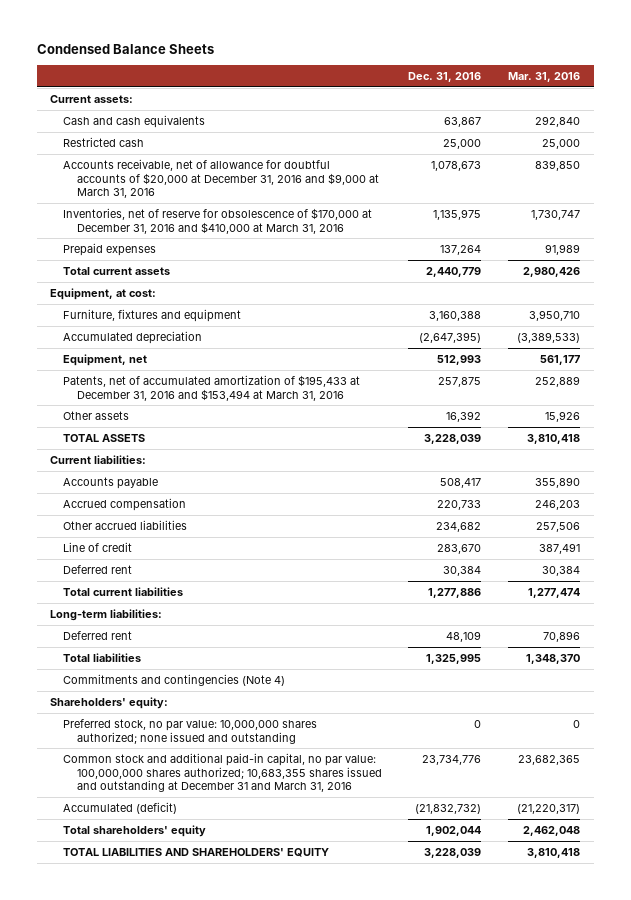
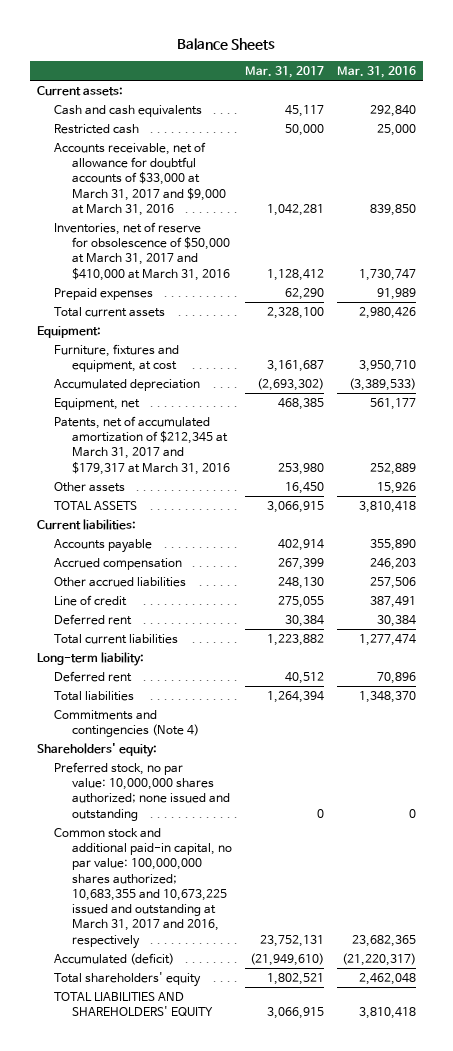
[36,44,214,55] Condensed Balance Sheets -> [177,37,276,50] Balance Sheets
[408,72,482,83] Dec. 31, 2016 -> none
none -> [244,66,324,79] Mar. 31, 2017
[63,158,379,199] Accounts receivable, net of allowance for doubtful accounts of $20,000 at December 31, 2016 and $9,000 at March 31, 2016 -> [54,141,226,216] Accounts receivable, net of allowance for doubtful accounts of $33,000 at March 31, 2017 and $9,000 at March 31, 2016
[63,207,373,234] Inventories, net of reserve for obsolescence of $170,000 at December 31, 2016 and $410,000 at March 31, 2016 -> [54,221,230,281] Inventories, net of reserve for obsolescence of $50,000 at March 31, 2017 and $410,000 at March 31, 2016
[50,287,157,300] Equipment, at cost: -> [36,325,101,338] Equipment:
[63,308,242,322] Furniture, fixtures and equipment -> [54,343,180,373] Furniture, fixtures and equipment, at cost
[63,374,361,401] Patents, net of accumulated amortization of $195,433 at December 31, 2016 and $153,494 at March 31, 2016 -> [54,415,230,475] Patents, net of accumulated amortization of $212,345 at March 31, 2017 and $179,317 at March 31, 2016
[50,608,163,621] Long-term liabilities: -> [36,651,144,666] Long-term liability:
[63,752,382,793] Common stock and additional paid-in capital, no par value: 100,000,000 shares authorized; 10,683,355 shares issued and outstanding at December 31 and March 31, 2016 -> [54,827,232,949] Common stock and additional paid-in capital, no par value: 100,000,000 shares authorized; 10,683,355 and 10,673,225 issued and outstanding at March 31, 2017 and 2016, respectively

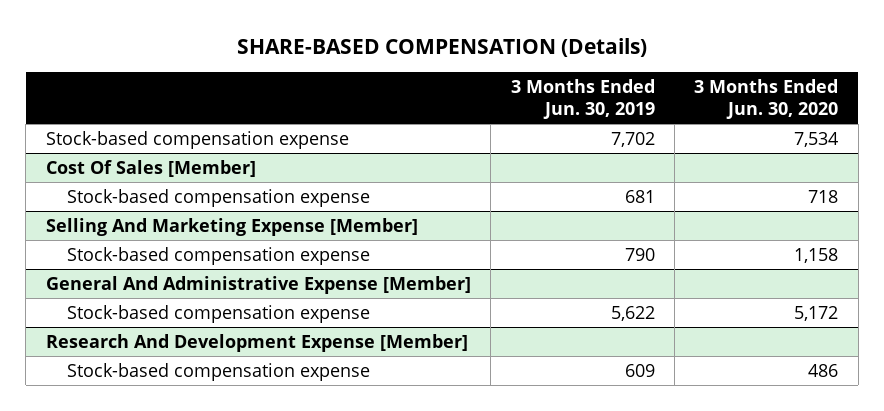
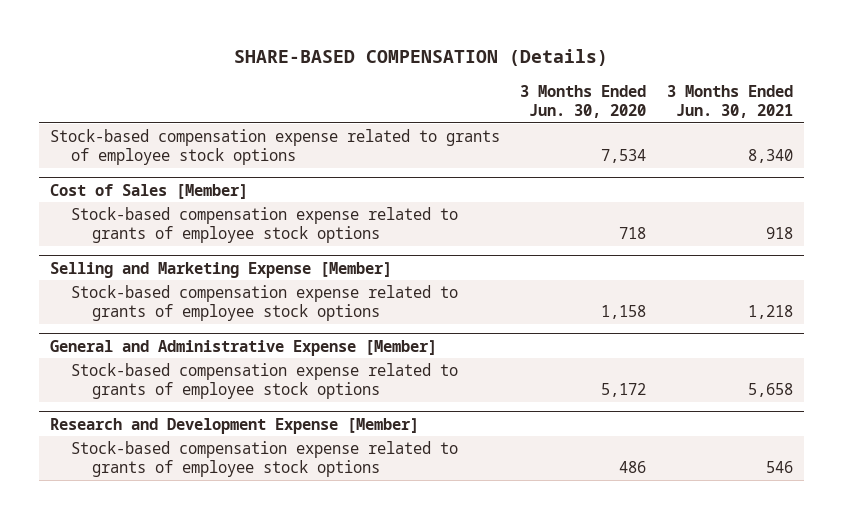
[510,78,655,120] 3 Months Ended Jun. 30, 2019 -> none
none -> [667,84,794,118] 3 Months Ended Jun. 30, 2021
[45,130,349,149] Stock-based compensation expense -> [49,128,500,166] Stock-based compensation expense related to grants of employee stock options
[45,159,256,177] Cost Of Sales [Member] -> [49,183,248,199] Cost of Sales [Member]
[67,188,371,207] Stock-based compensation expense -> [70,206,458,244] Stock-based compensation expense related to grants of employee stock options
[45,217,418,236] Selling And Marketing Expense [Member] -> [49,261,392,278] Selling and Marketing Expense [Member]
[67,246,371,265] Stock-based compensation expense -> [70,284,458,322] Stock-based compensation expense related to grants of employee stock options
[45,275,471,294] General And Administrative Expense [Member] -> [49,339,437,356] General and Administrative Expense [Member]
[67,304,371,323] Stock-based compensation expense -> [70,362,458,400] Stock-based compensation expense related to grants of employee stock options
[45,333,468,352] Research And Development Expense [Member] -> [49,417,419,434] Research and Development Expense [Member]
[67,362,371,381] Stock-based compensation expense -> [70,440,458,478] Stock-based compensation expense related to grants of employee stock options

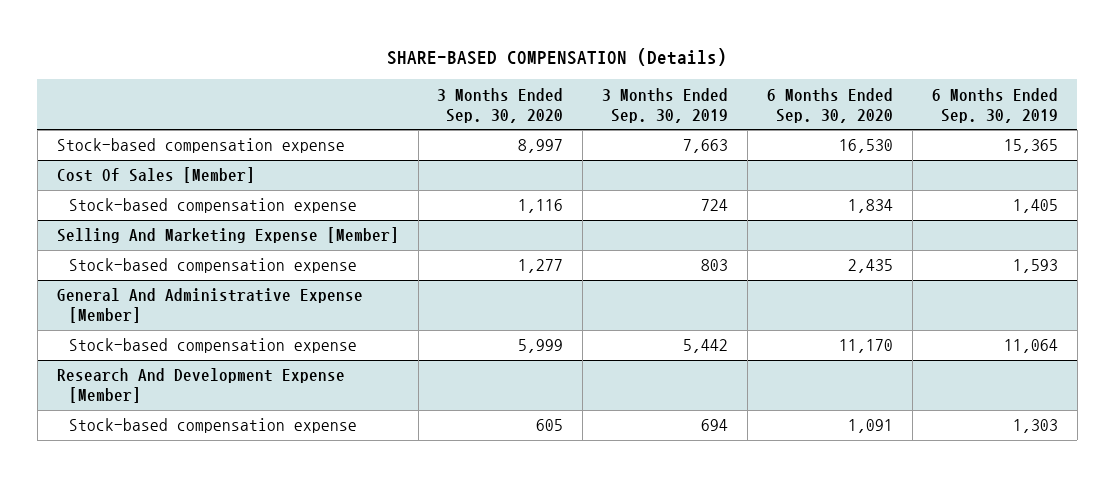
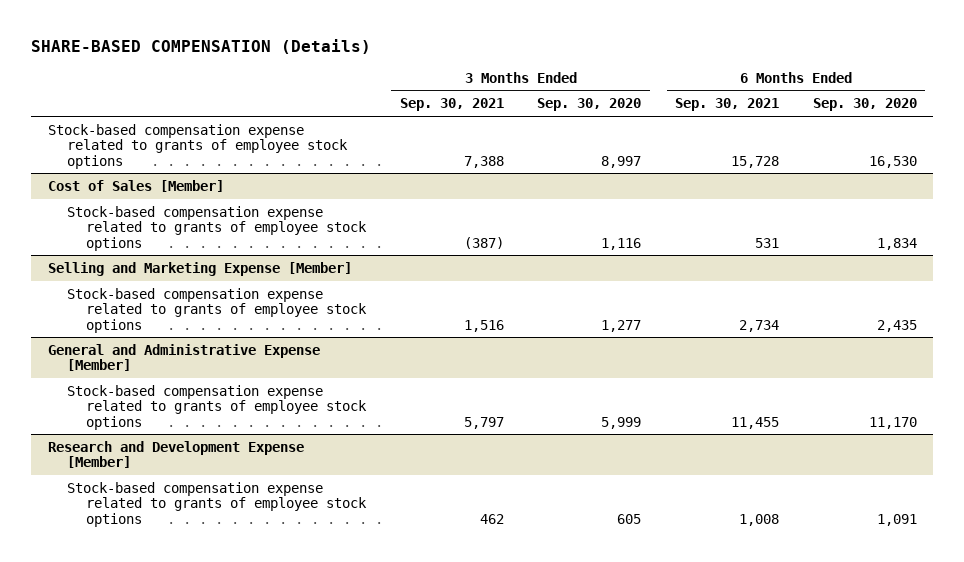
[602,87,729,123] 3 Months Ended Sep. 30, 2019 -> none
[931,87,1058,123] 6 Months Ended Sep. 30, 2019 -> none
none -> [399,98,504,112] Sep. 30, 2021
none -> [674,98,779,112] Sep. 30, 2021
[56,138,345,154] Stock-based compensation expense -> [47,123,349,169] Stock-based compensation expense related to grants of employee stock options
[56,167,255,184] Cost Of Sales [Member] -> [47,179,224,192] Cost of Sales [Member]
[68,198,357,214] Stock-based compensation expense -> [67,205,368,251] Stock-based compensation expense related to grants of employee stock options
[56,227,399,244] Selling And Marketing Expense [Member] -> [47,261,352,276] Selling and Marketing Expense [Member]
[68,258,357,274] Stock-based compensation expense -> [67,287,368,333] Stock-based compensation expense related to grants of employee stock options
[56,288,363,324] General And Administrative Expense [Member] -> [47,343,320,372] General and Administrative Expense [Member]
[68,338,357,354] Stock-based compensation expense -> [67,384,368,430] Stock-based compensation expense related to grants of employee stock options
[56,368,345,404] Research And Development Expense [Member] -> [47,440,304,469] Research and Development Expense [Member]
[68,418,357,434] Stock-based compensation expense -> [67,481,368,527] Stock-based compensation expense related to grants of employee stock options

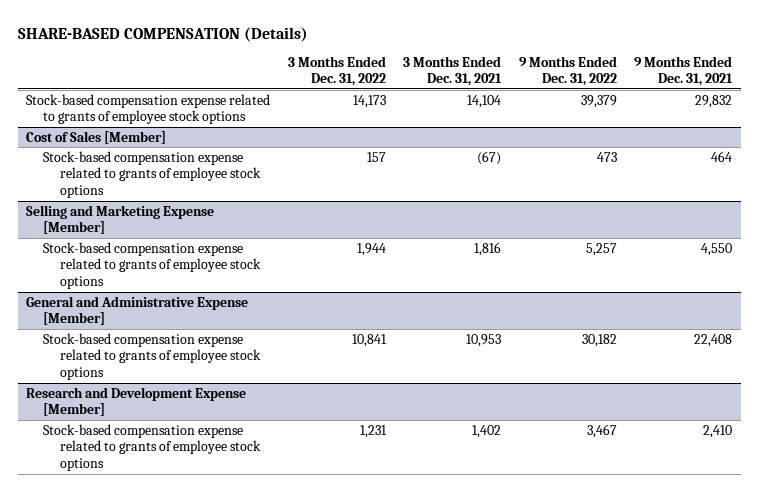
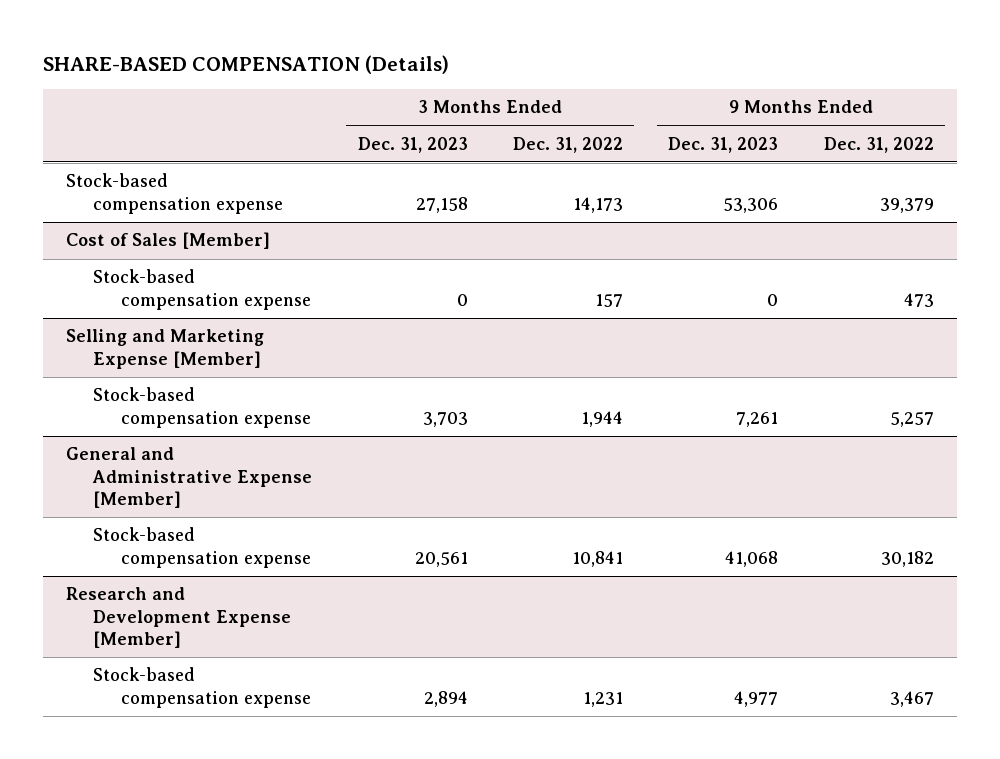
[403,55,503,87] 3 Months Ended Dec. 31, 2021 -> none
[633,55,733,87] 9 Months Ended Dec. 31, 2021 -> none
none -> [357,136,468,153] Dec. 31, 2023
none -> [668,136,779,153] Dec. 31, 2023
[26,93,271,125] Stock-based compensation expense related to grants of employee stock options -> [65,173,284,214] Stock-based compensation expense
[43,150,261,199] Stock-based compensation expense related to grants of employee stock options -> [93,269,311,310] Stock-based compensation expense
[43,241,261,290] Stock-based compensation expense related to grants of employee stock options -> [93,387,311,428] Stock-based compensation expense
[43,332,261,381] Stock-based compensation expense related to grants of employee stock options -> [93,527,311,568] Stock-based compensation expense
[43,423,261,472] Stock-based compensation expense related to grants of employee stock options -> [93,667,311,708] Stock-based compensation expense

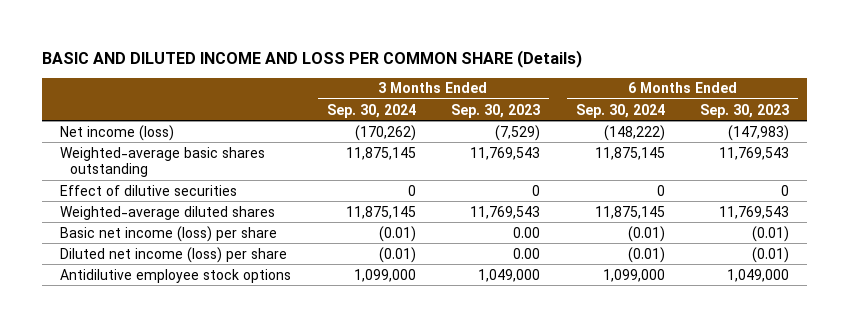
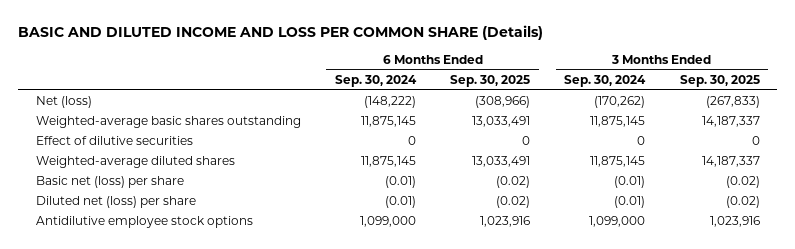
[451,103,541,118] Sep. 30, 2023 -> none
[700,103,790,118] Sep. 30, 2023 -> none
none -> [450,75,531,88] Sep. 30, 2025
none -> [679,75,760,88] Sep. 30, 2025
[59,124,174,141] Net income (loss) -> [35,96,92,109] Net (loss)
[59,225,277,242] Basic net income (loss) per share -> [35,176,184,189] Basic net (loss) per share
[59,246,287,263] Diluted net income (loss) per share -> [35,196,196,209] Diluted net (loss) per share

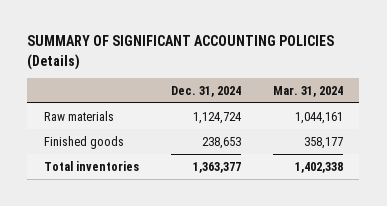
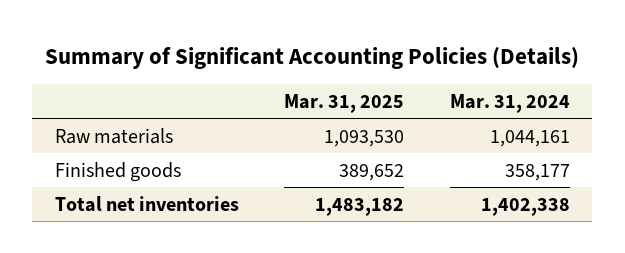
[27,35,335,70] SUMMARY OF SIGNIFICANT ACCOUNTING POLICIES (Details) -> [45,46,580,69] Summary of Significant Accounting Policies (Details)
[170,85,241,97] Dec. 31, 2024 -> none
none -> [284,93,405,113] Mar. 31, 2025
[43,160,139,171] Total inventories -> [55,195,240,212] Total net inventories

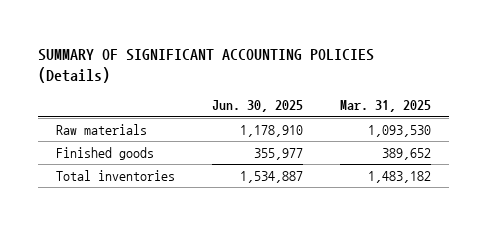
[45,46,580,69] Summary of Significant Accounting Policies (Details) -> [37,48,374,83] SUMMARY OF SIGNIFICANT ACCOUNTING POLICIES (Details)
[449,93,570,113] Mar. 31, 2024 -> none
none -> [212,100,304,113] Jun. 30, 2025
[55,195,240,212] Total net inventories -> [56,169,176,181] Total inventories

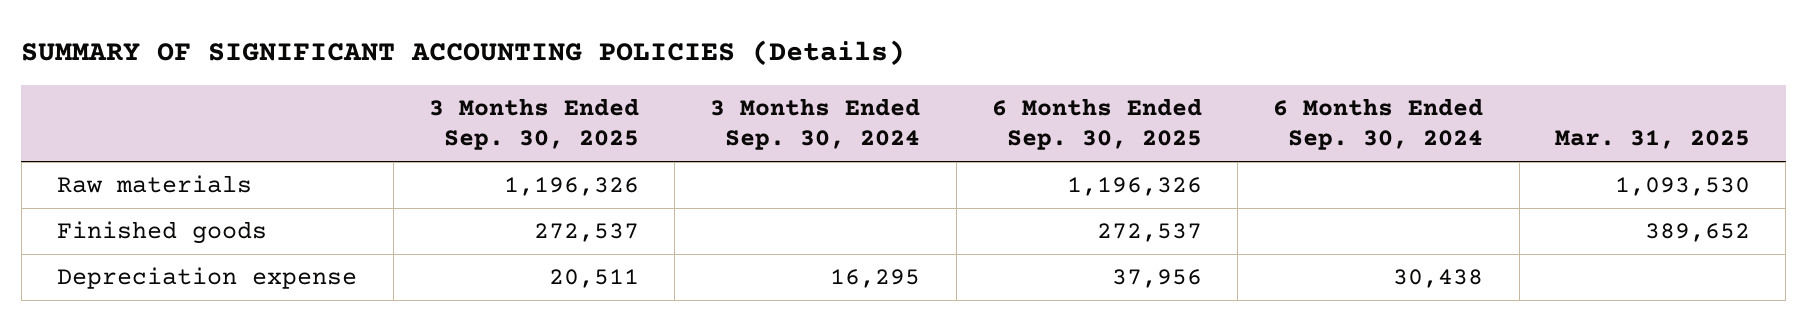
[212,100,304,113] Jun. 30, 2025 -> none
none -> [428,98,639,151] 3 Months Ended Sep. 30, 2025
none -> [710,98,921,151] 3 Months Ended Sep. 30, 2024
none -> [991,98,1202,151] 6 Months Ended Sep. 30, 2025
none -> [1273,98,1484,151] 6 Months Ended Sep. 30, 2024
[56,169,176,181] Total inventories -> none
none -> [57,267,358,290] Depreciation expense

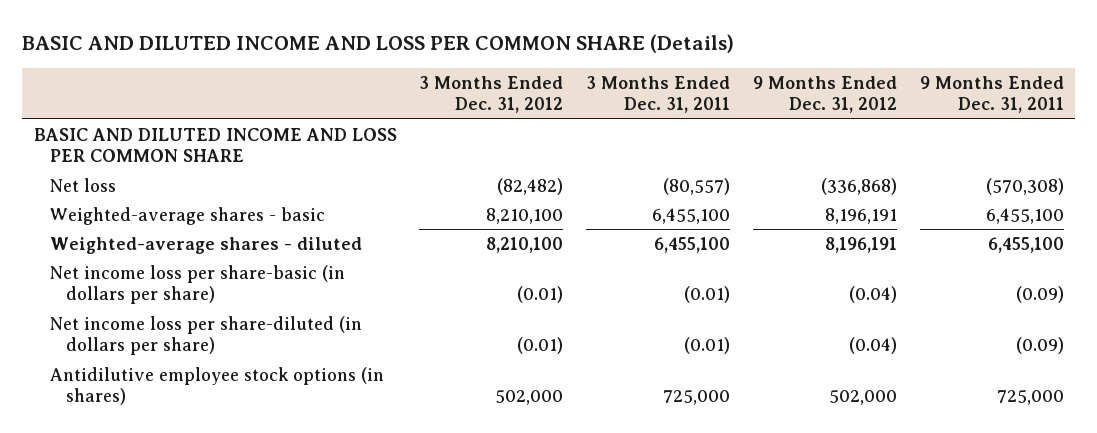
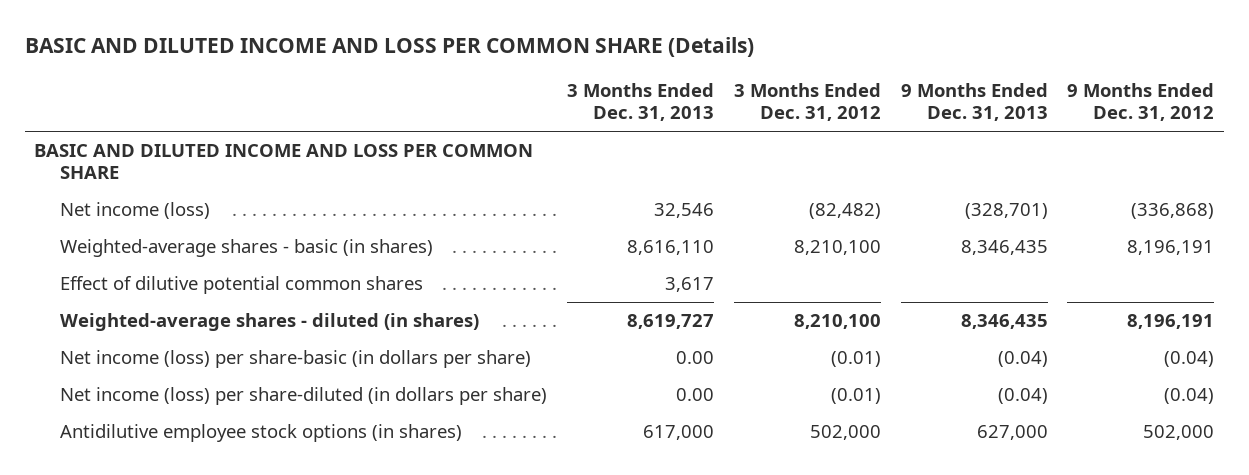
[586,75,731,114] 3 Months Ended Dec. 31, 2011 -> none
[919,75,1064,114] 9 Months Ended Dec. 31, 2011 -> none
none -> [567,82,715,122] 3 Months Ended Dec. 31, 2013
none -> [900,82,1048,122] 9 Months Ended Dec. 31, 2013
[49,177,116,192] Net loss -> [60,202,211,220] Net income (loss)
[49,206,325,225] Weighted-average shares - basic -> [60,239,434,258] Weighted-average shares - basic (in shares)
none -> [60,276,424,295] Effect of dilutive potential common shares
[49,236,362,254] Weighted-average shares - diluted -> [60,313,480,332] Weighted-average shares - diluted (in shares)
[49,264,345,305] Net income loss per share-basic (in dollars per share) -> [60,350,532,369] Net income (loss) per share-basic (in dollars per share)
[49,315,362,356] Net income loss per share-diluted (in dollars per share) -> [60,387,548,406] Net income (loss) per share-diluted (in dollars per share)

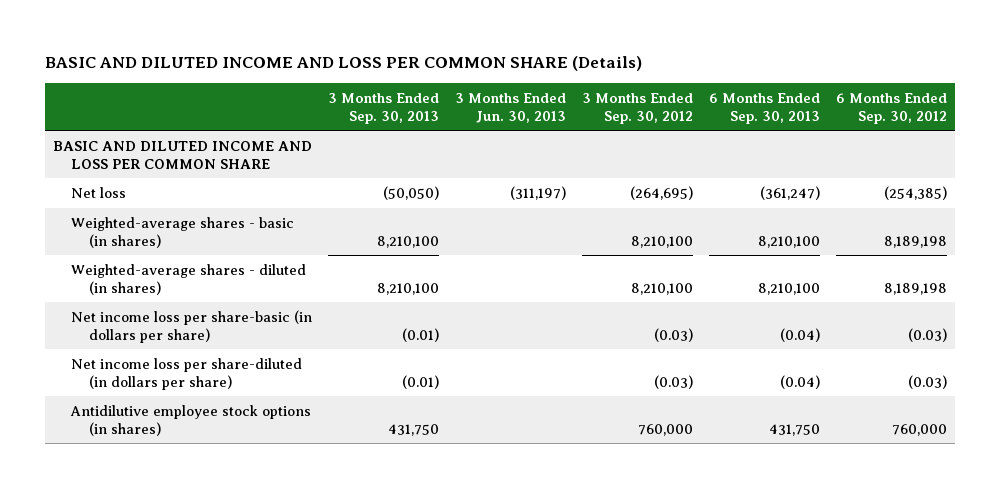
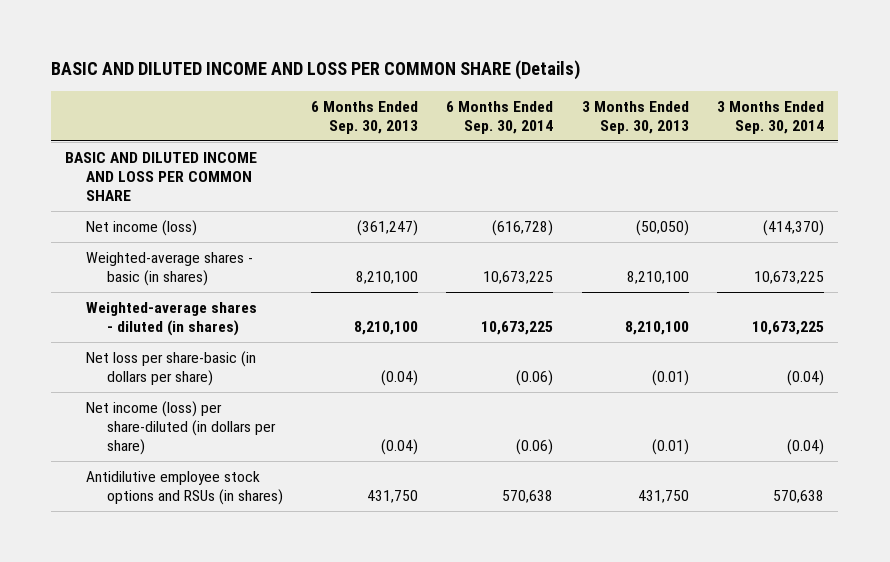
[455,92,567,123] 3 Months Ended Jun. 30, 2013 -> none
[582,92,694,124] 3 Months Ended Sep. 30, 2012 -> none
[836,92,948,124] 6 Months Ended Sep. 30, 2012 -> none
none -> [446,100,554,134] 6 Months Ended Sep. 30, 2014
none -> [717,100,825,134] 3 Months Ended Sep. 30, 2014
[71,186,127,198] Net loss -> [86,219,198,236] Net income (loss)
[71,309,313,343] Net income loss per share-basic (in dollars per share) -> [86,350,257,386] Net loss per share-basic (in dollars per share)
[71,357,303,390] Net income loss per share-diluted (in dollars per share) -> [86,400,276,455] Net income (loss) per share-diluted (in dollars per share)
[70,404,312,436] Antidilutive employee stock options (in shares) -> [86,470,283,505] Antidilutive employee stock options and RSUs (in shares)

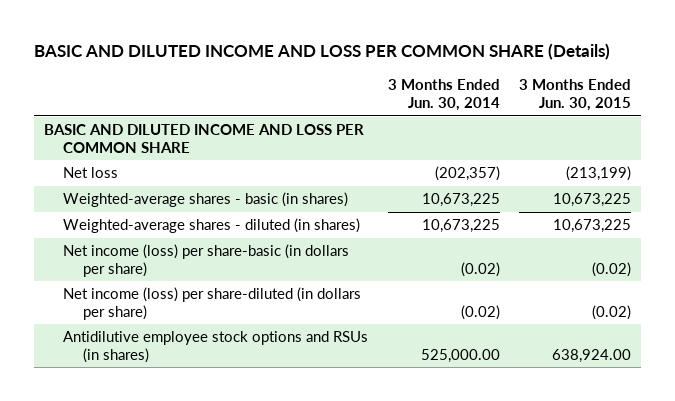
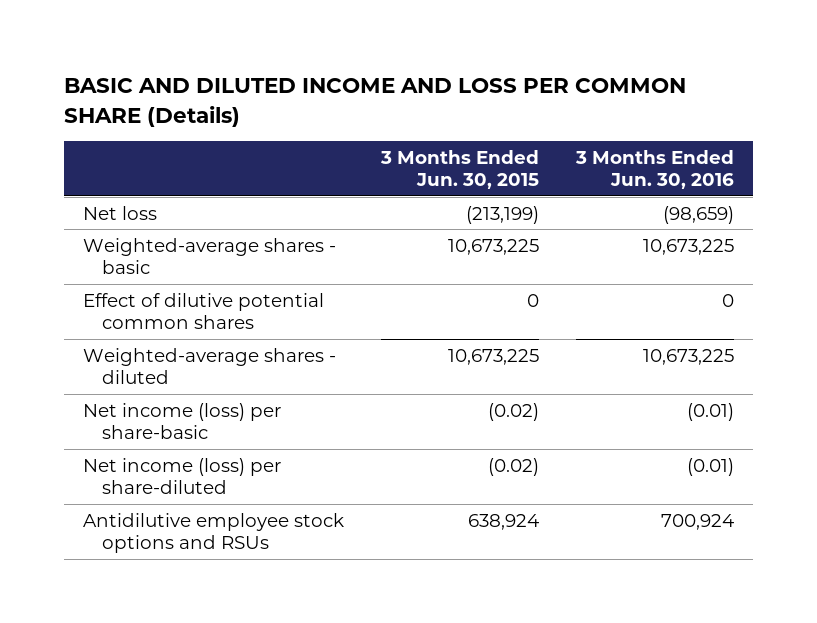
[387,79,500,112] 3 Months Ended Jun. 30, 2014 -> none
none -> [575,150,735,190] 3 Months Ended Jun. 30, 2016
[43,124,364,153] BASIC AND DILUTED INCOME AND LOSS PER COMMON SHARE -> none
[63,192,349,208] Weighted-average shares - basic (in shares) -> [82,237,336,274] Weighted-average shares - basic
none -> [82,292,324,329] Effect of dilutive potential common shares
[63,218,361,234] Weighted-average shares - diluted (in shares) -> [82,347,336,384] Weighted-average shares - diluted
[63,244,350,277] Net income (loss) per share-basic (in dollars per share) -> [82,402,281,439] Net income (loss) per share-basic
[63,287,362,320] Net income (loss) per share-diluted (in dollars per share) -> [82,457,281,494] Net income (loss) per share-diluted
[63,331,369,363] Antidilutive employee stock options and RSUs (in shares) -> [82,512,344,553] Antidilutive employee stock options and RSUs
[552,348,632,363] 638,924.00 -> [468,513,540,530] 638,924

